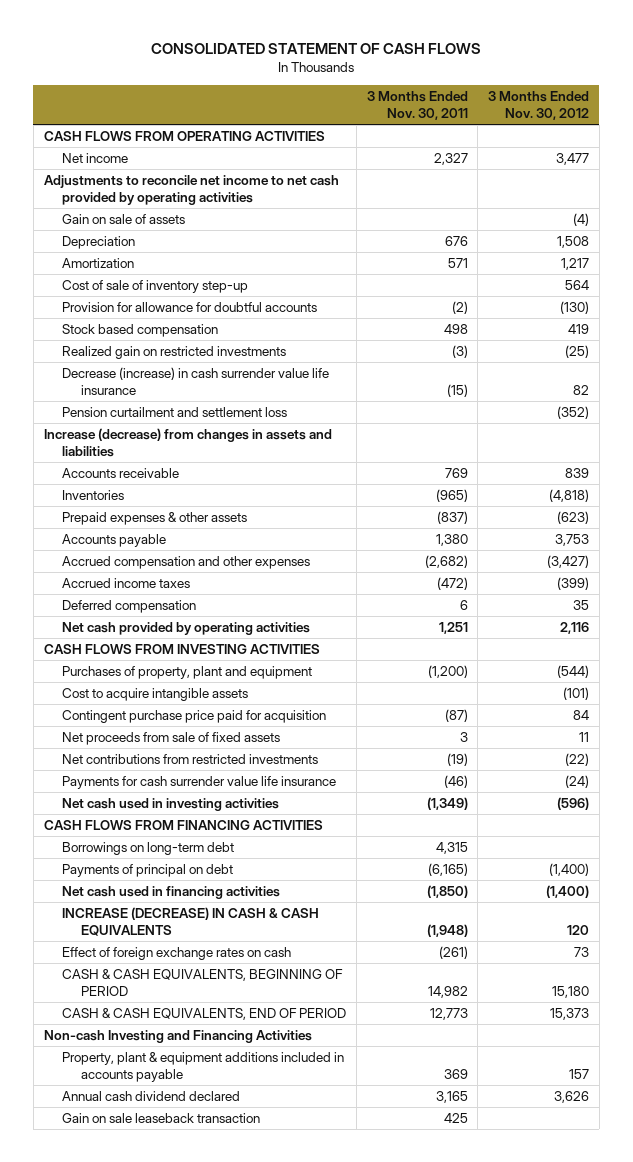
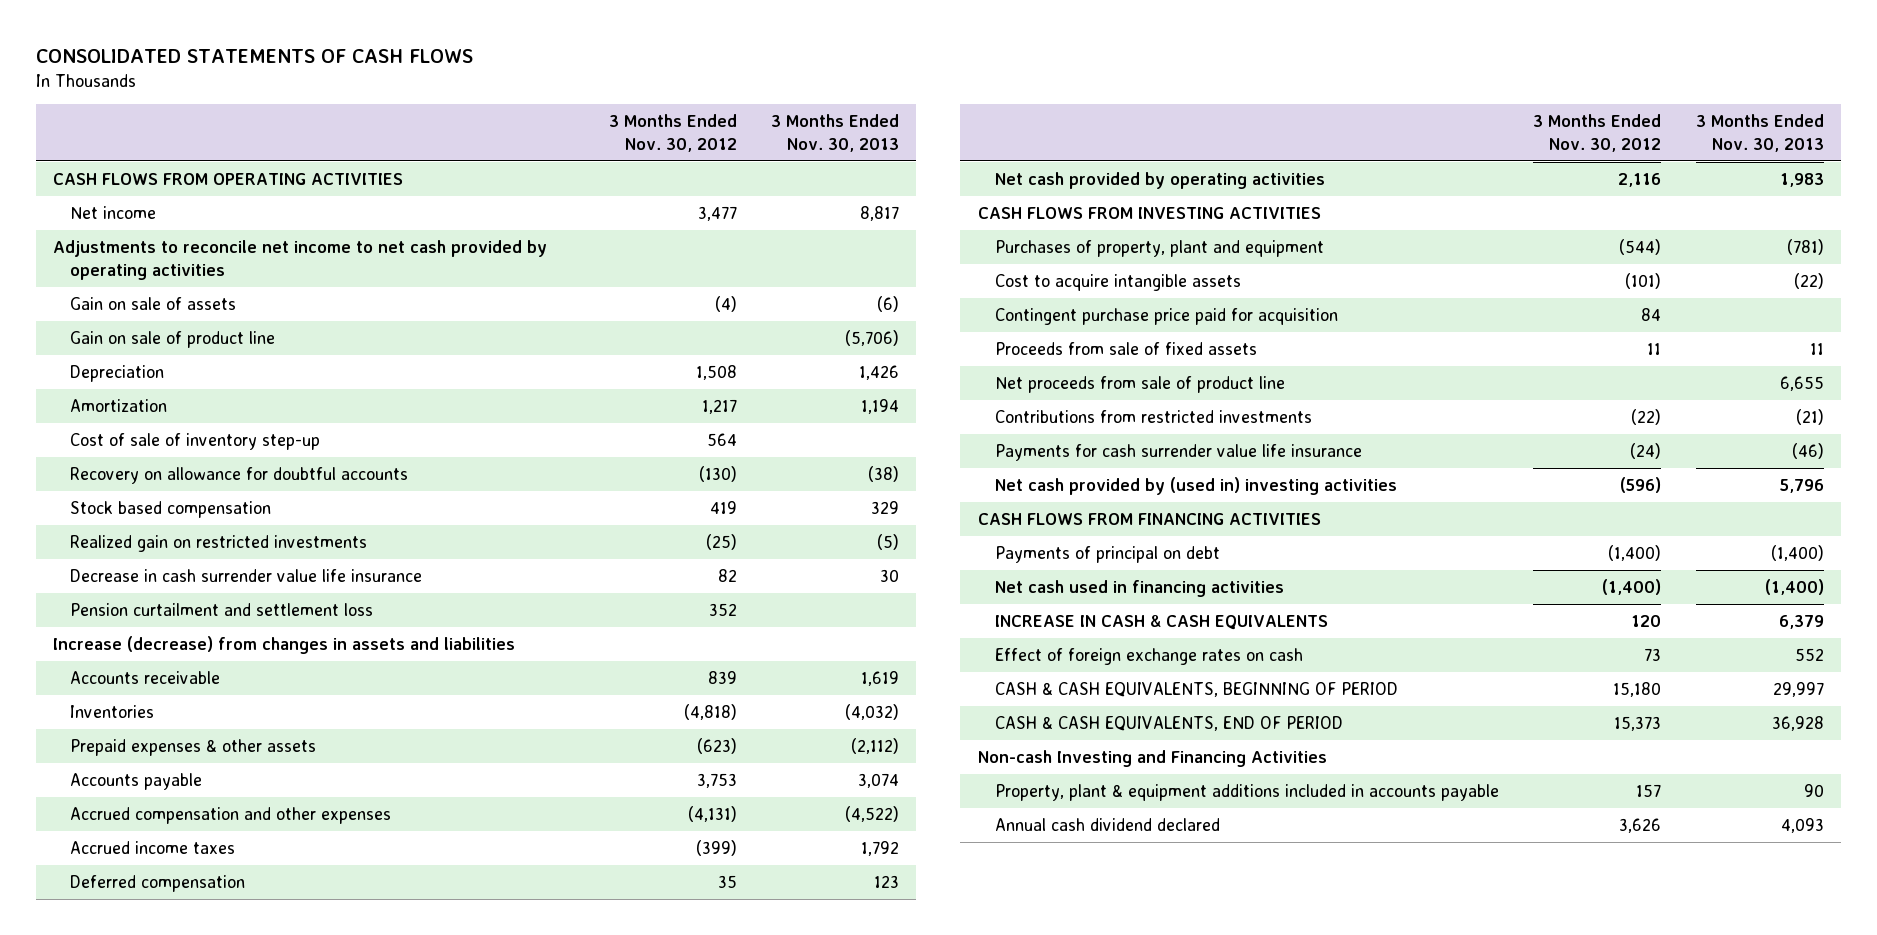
[151,42,482,54] CONSOLIDATED STATEMENT OF CASH FLOWS -> [35,48,473,63] CONSOLIDATED STATEMENTS OF CASH FLOWS
[366,91,468,120] 3 Months Ended Nov. 30, 2011 -> none
none -> [771,114,900,152] 3 Months Ended Nov. 30, 2013
none -> [70,331,276,349] Gain on sale of product line
[62,301,318,312] Provision for allowance for doubtful accounts -> [70,467,409,485] Recovery on allowance for doubtful accounts
[62,366,330,395] Decrease (increase) in cash surrender value life insurance -> [70,569,423,583] Decrease in cash surrender value life insurance
[557,405,590,419] (352) -> [708,603,737,617] 352
[547,554,590,568] (3,427) -> [687,806,737,823] (4,131)
[62,731,281,745] Net proceeds from sale of fixed assets -> [995,342,1258,356] Proceeds from sale of fixed assets
none -> [995,376,1286,394] Net proceeds from sale of product line
[62,753,319,764] Net contributions from restricted investments -> [995,410,1313,424] Contributions from restricted investments
[62,797,280,811] Net cash used in investing activities -> [995,477,1398,496] Net cash provided by (used in) investing activities
[62,841,235,855] Borrowings on long-term debt -> none
[62,906,320,936] INCREASE (DECREASE) IN CASH & CASH EQUIVALENTS -> [995,615,1329,631] INCREASE IN CASH & CASH EQUIVALENTS
[62,1112,261,1123] Gain on sale leaseback transaction -> none

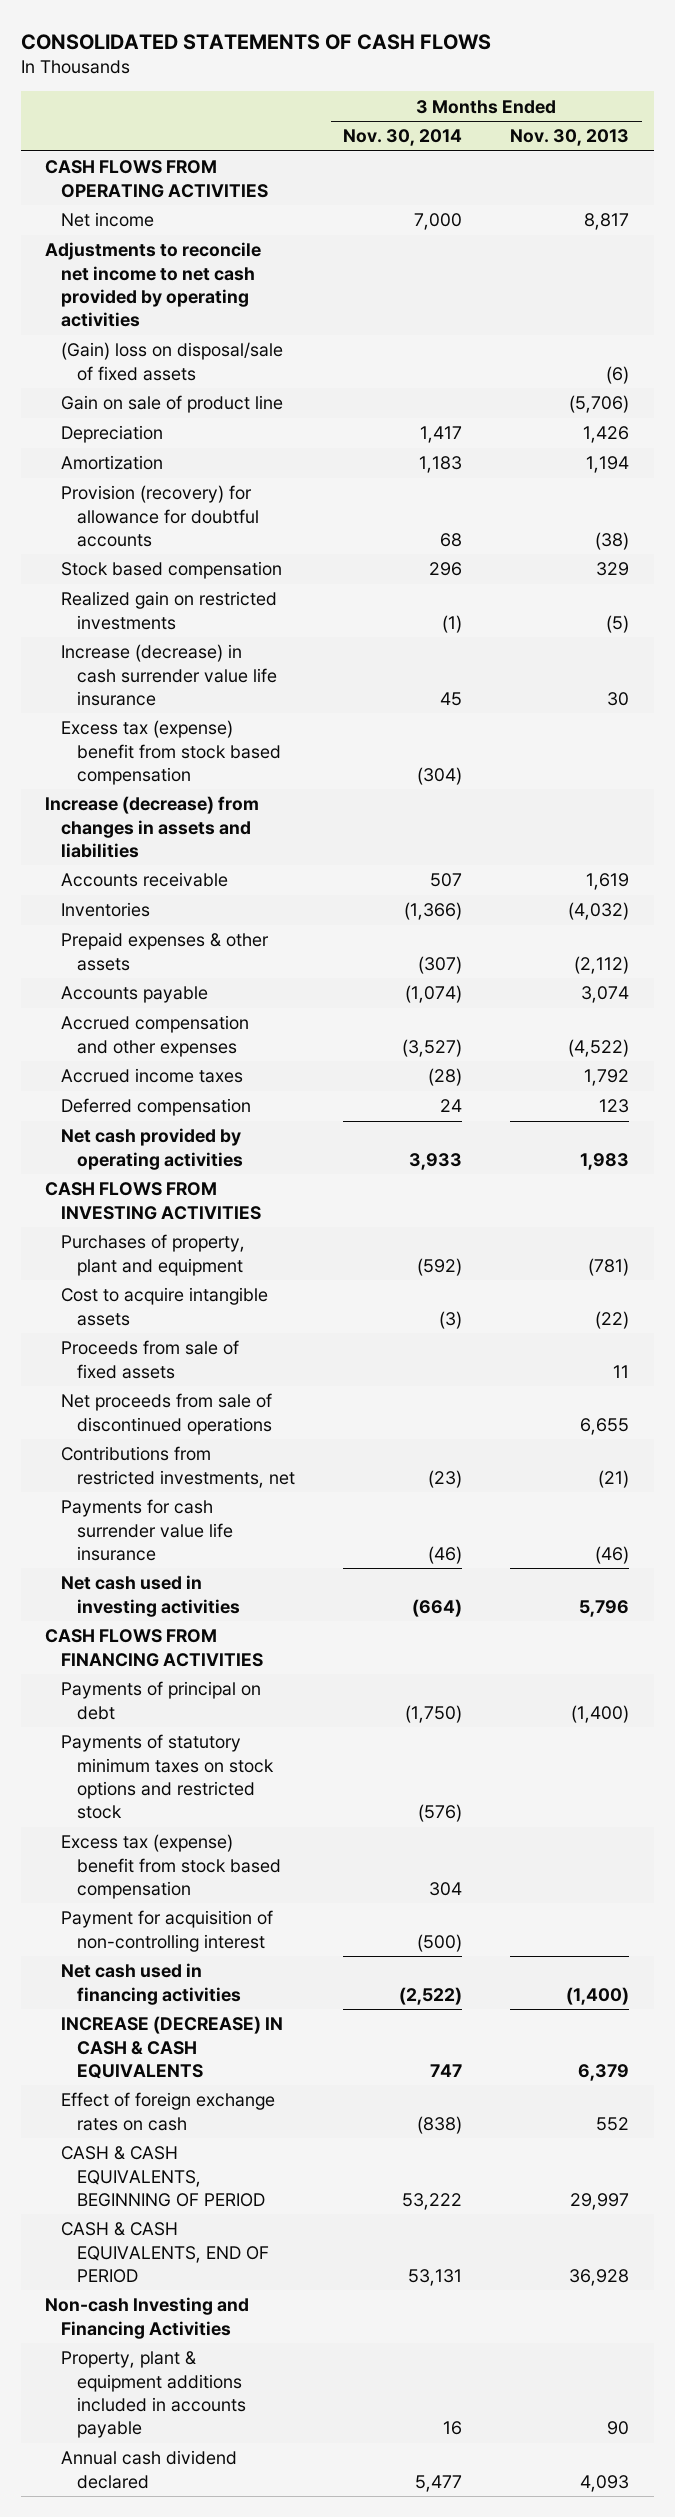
[608,114,737,152] 3 Months Ended Nov. 30, 2012 -> none
none -> [343,129,463,147] Nov. 30, 2014
[70,297,237,311] Gain on sale of assets -> [61,342,284,381] (Gain) loss on disposal/sale of fixed assets
[70,433,321,451] Cost of sale of inventory step-up -> none
[70,467,409,485] Recovery on allowance for doubtful accounts -> [61,485,260,547] Provision (recovery) for allowance for doubtful accounts
[70,603,374,617] Pension curtailment and settlement loss -> none
[70,569,423,583] Decrease in cash surrender value life insurance -> [61,644,278,706] Increase (decrease) in cash surrender value life insurance
none -> [61,720,282,785] Excess tax (expense) benefit from stock based compensation
[995,308,1339,326] Contingent purchase price paid for acquisition -> none
[995,376,1286,394] Net proceeds from sale of product line -> [61,1393,273,1435] Net proceeds from sale of discontinued operations
[995,410,1313,424] Contributions from restricted investments -> [61,1446,296,1488] Contributions from restricted investments, net
[995,477,1398,496] Net cash provided by (used in) investing activities -> [61,1575,241,1617] Net cash used in investing activities
none -> [61,1734,275,1820] Payments of statutory minimum taxes on stock options and restricted stock
none -> [61,1834,282,1899] Excess tax (expense) benefit from stock based compensation
none -> [61,1910,274,1952] Payment for acquisition of non-controlling interest
[995,615,1329,631] INCREASE IN CASH & CASH EQUIVALENTS -> [61,2016,284,2079] INCREASE (DECREASE) IN CASH & CASH EQUIVALENTS

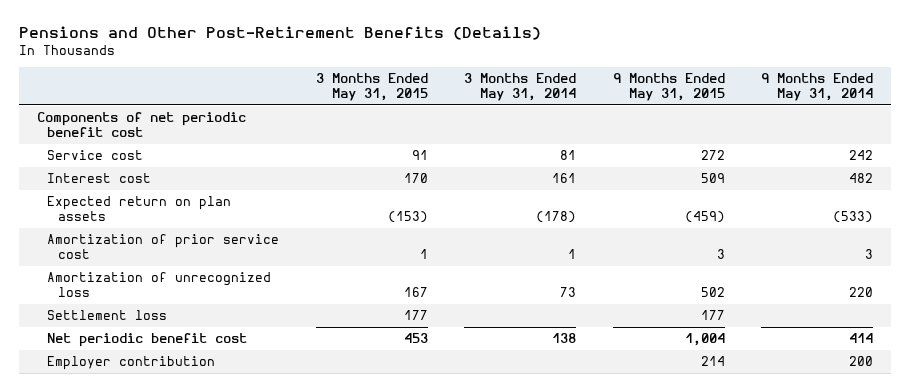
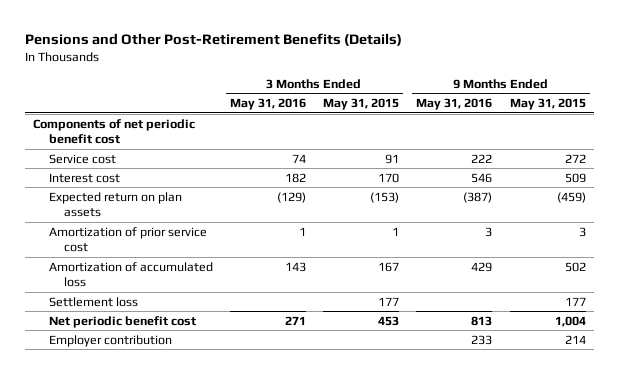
[464,73,577,101] 3 Months Ended May 31, 2014 -> none
[761,73,874,101] 9 Months Ended May 31, 2014 -> none
none -> [229,98,306,111] May 31, 2016
none -> [416,98,493,111] May 31, 2016
[47,272,272,297] Amortization of unrecognized loss -> [48,261,213,288] Amortization of accumulated loss

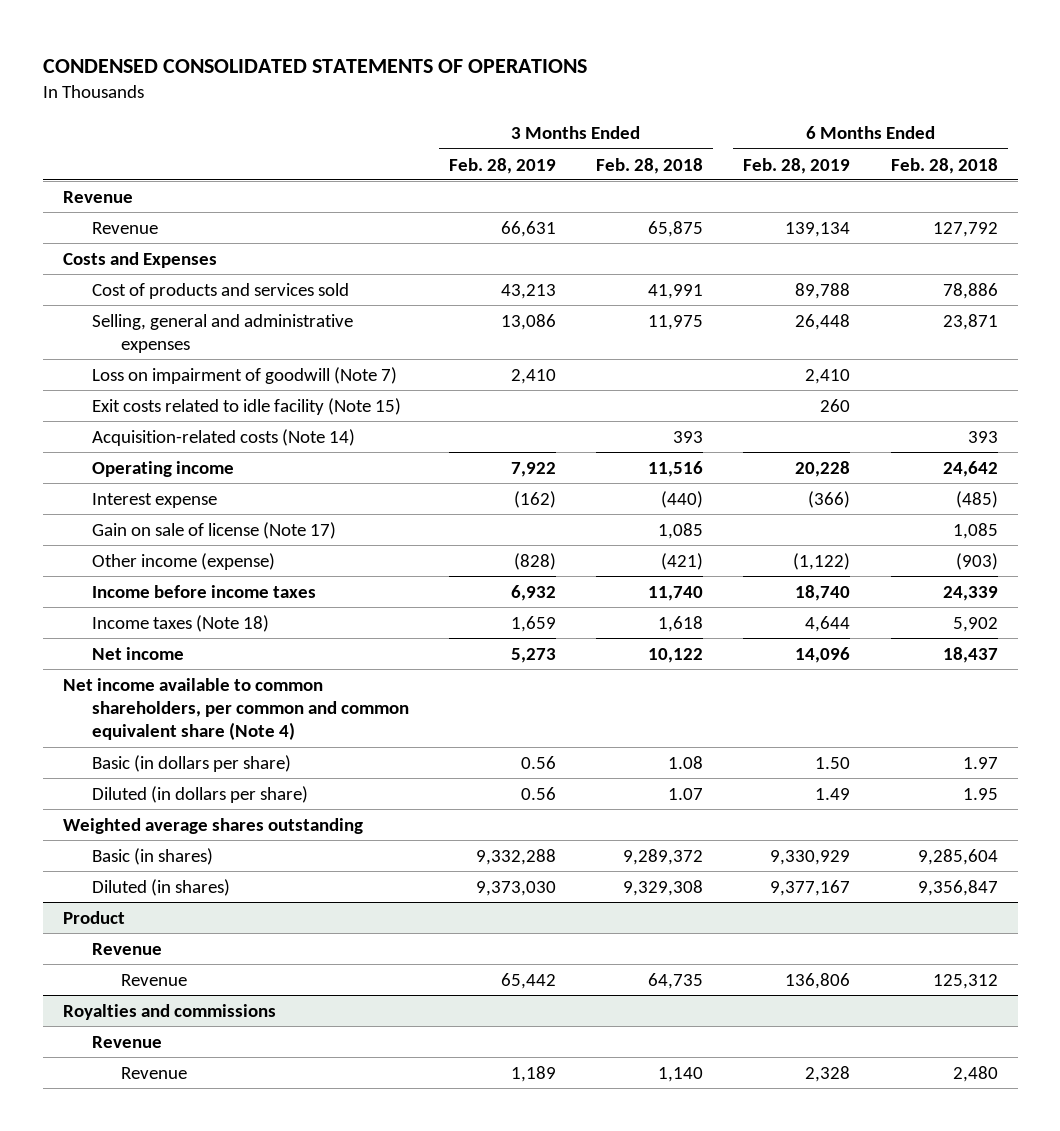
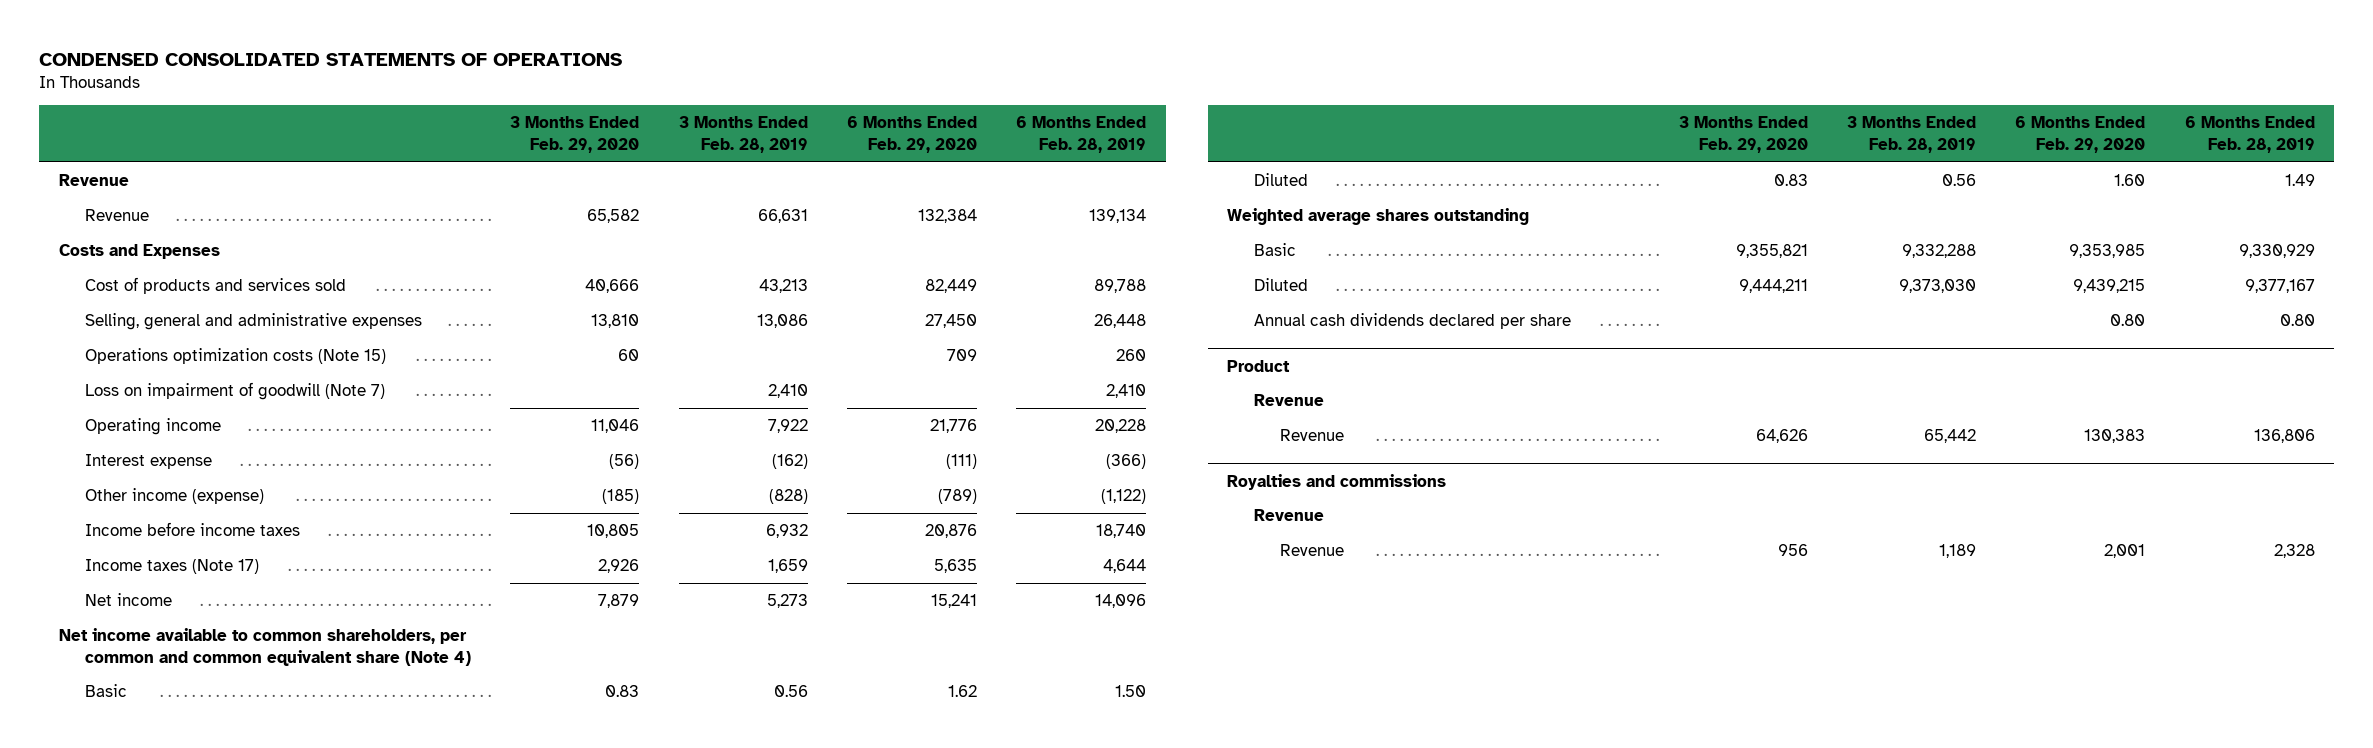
[596,157,704,174] Feb. 28, 2018 -> none
[890,157,998,174] Feb. 28, 2018 -> none
none -> [510,116,640,154] 3 Months Ended Feb. 29, 2020
none -> [846,116,977,154] 6 Months Ended Feb. 29, 2020
none -> [85,348,387,365] Operations optimization costs (Note 15)
[92,397,402,415] Exit costs related to idle facility (Note 15) -> none
[92,428,356,446] Acquisition-related costs (Note 14) -> none
[92,521,337,539] Gain on sale of license (Note 17) -> none
[92,614,270,632] Income taxes (Note 18) -> [85,559,260,575] Income taxes (Note 17)
[92,754,292,772] Basic (in dollars per share) -> [85,684,128,698] Basic
[92,785,309,803] Diluted (in dollars per share) -> [1253,173,1308,187] Diluted
[92,847,214,865] Basic (in shares) -> [1253,243,1296,257] Basic
[92,878,231,896] Diluted (in shares) -> [1253,278,1308,292] Diluted
none -> [1253,313,1571,330] Annual cash dividends declared per share

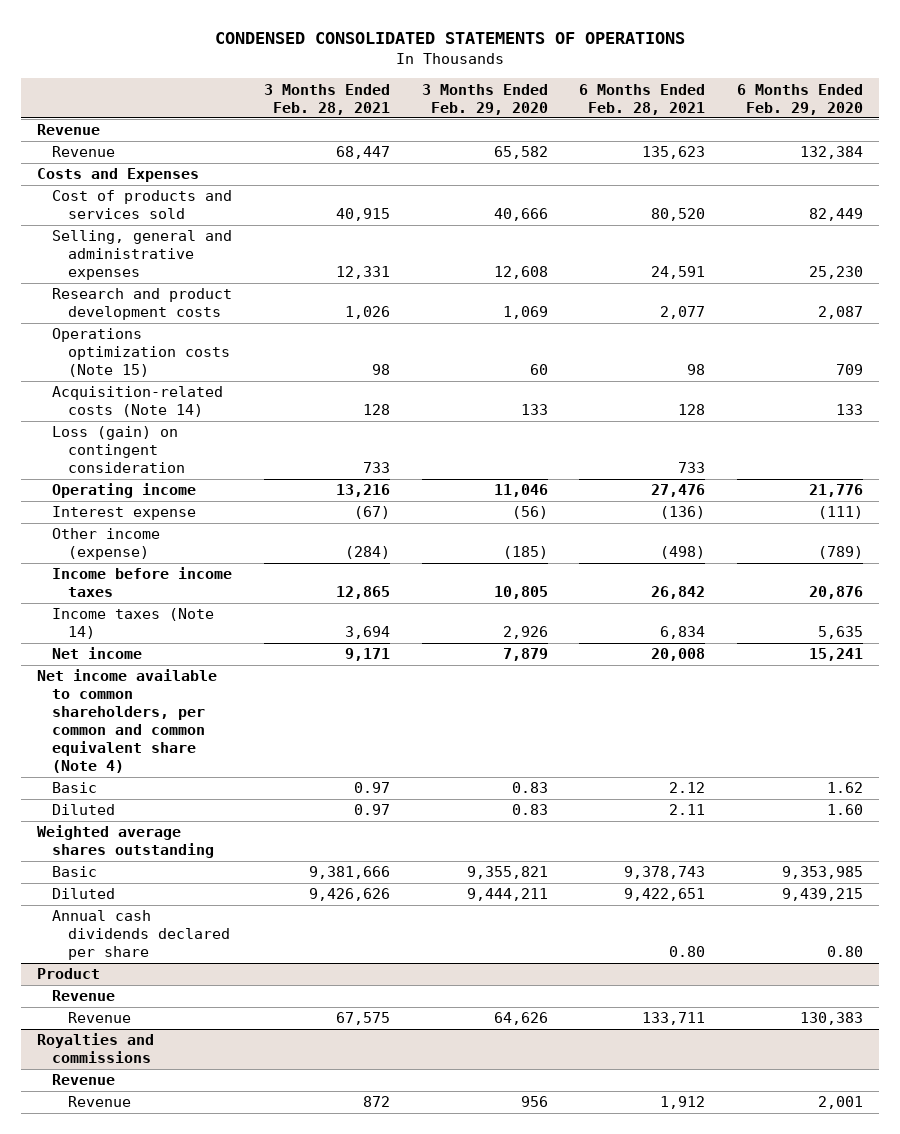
[678,116,808,154] 3 Months Ended Feb. 28, 2019 -> none
[1015,116,1146,154] 6 Months Ended Feb. 28, 2019 -> none
none -> [263,83,390,115] 3 Months Ended Feb. 28, 2021
none -> [579,83,706,115] 6 Months Ended Feb. 28, 2021
[591,314,640,329] 13,810 -> [493,266,548,280] 12,608
[924,314,977,329] 27,450 -> [808,266,863,280] 25,230
none -> [52,288,233,321] Research and product development costs
[85,382,386,401] Loss on impairment of goodwill (Note 7) -> none
none -> [52,386,224,418] Acquisition-related costs (Note 14)
none -> [52,426,185,474] Loss (gain) on contingent consideration
[85,559,260,575] Income taxes (Note 17) -> [52,608,215,640] Income taxes (Note 14)

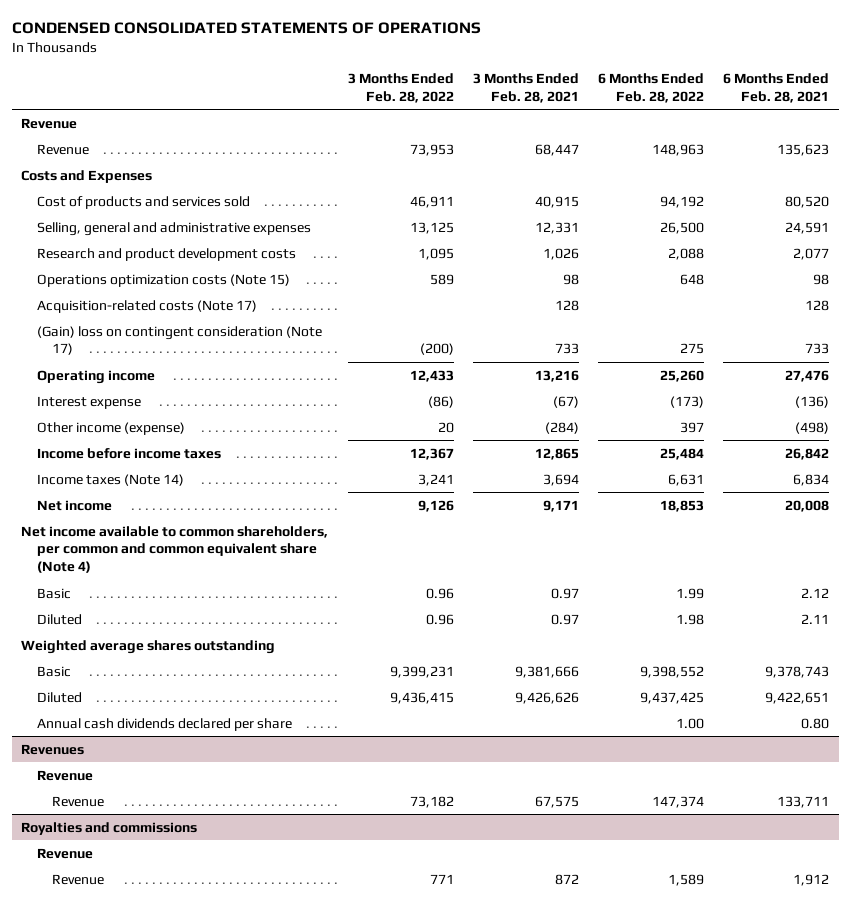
[421,83,548,115] 3 Months Ended Feb. 29, 2020 -> none
[736,83,863,115] 6 Months Ended Feb. 29, 2020 -> none
none -> [347,73,454,103] 3 Months Ended Feb. 28, 2022
none -> [597,73,704,103] 6 Months Ended Feb. 28, 2022
[52,386,224,418] Acquisition-related costs (Note 14) -> [36,299,257,313] Acquisition-related costs (Note 17)
[52,426,185,474] Loss (gain) on contingent consideration -> [36,325,322,356] (Gain) loss on contingent consideration (Note 17)
[36,968,100,980] Product -> [21,743,85,755] Revenues

